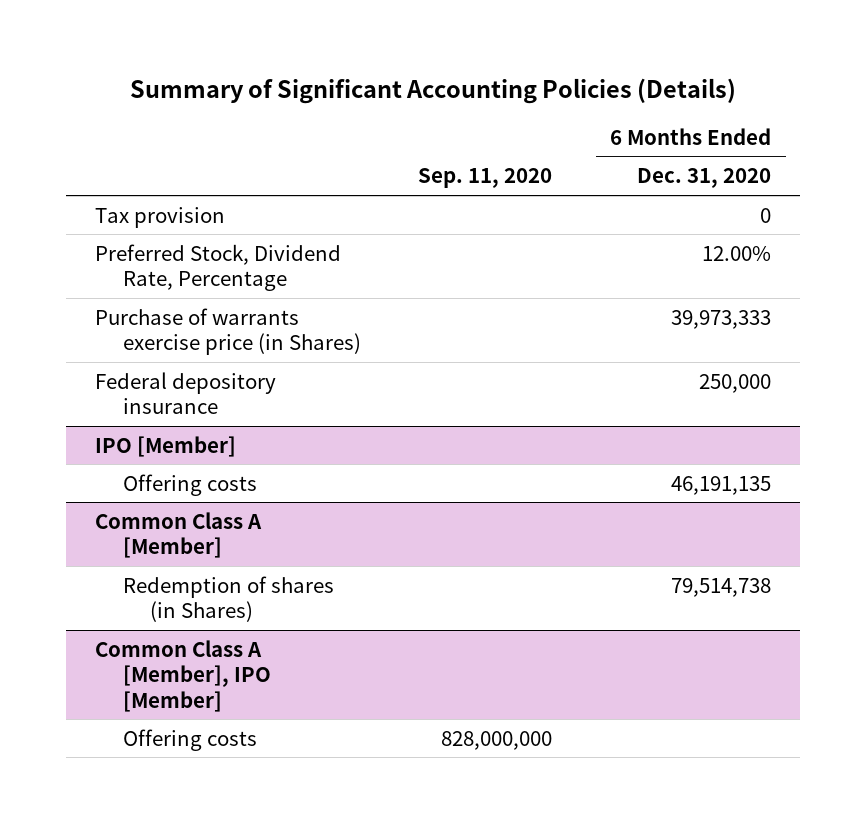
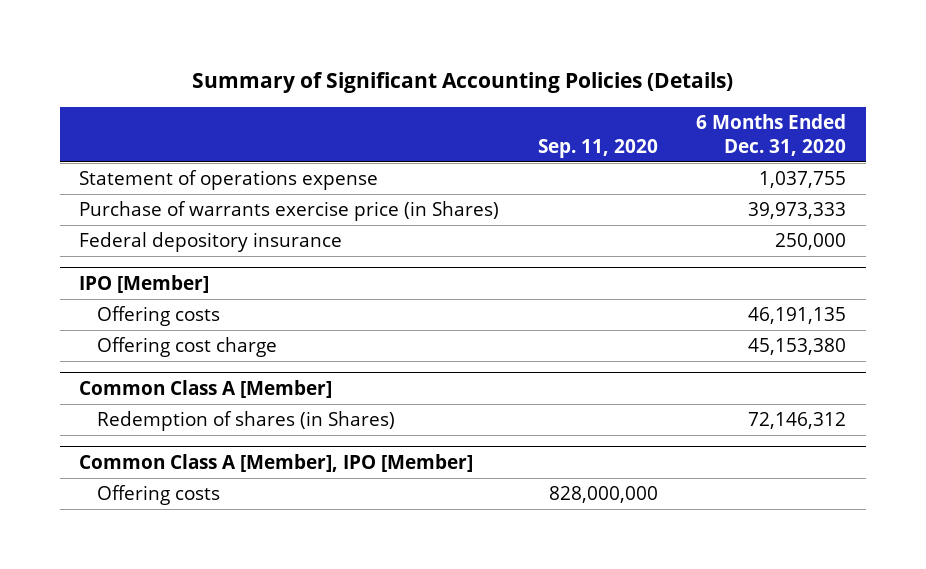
[95,206,226,228] Tax provision -> none
[95,243,342,292] Preferred Stock, Dividend Rate, Percentage -> none
none -> [79,170,379,191] Statement of operations expense
none -> [96,337,277,358] Offering cost charge
[671,577,772,597] 79,514,738 -> [748,412,847,430] 72,146,312

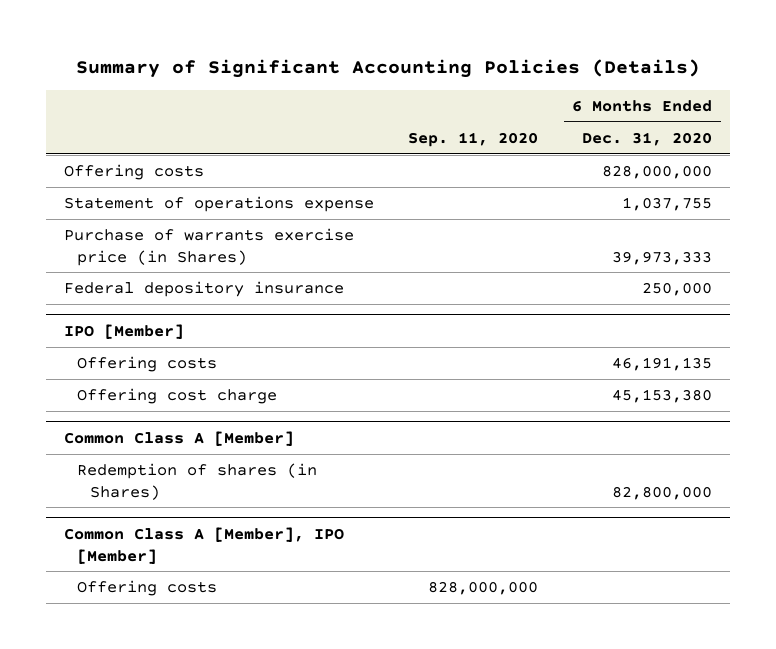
none -> [63,163,204,180] Offering costs
[748,412,847,430] 72,146,312 -> [612,485,713,500] 82,800,000

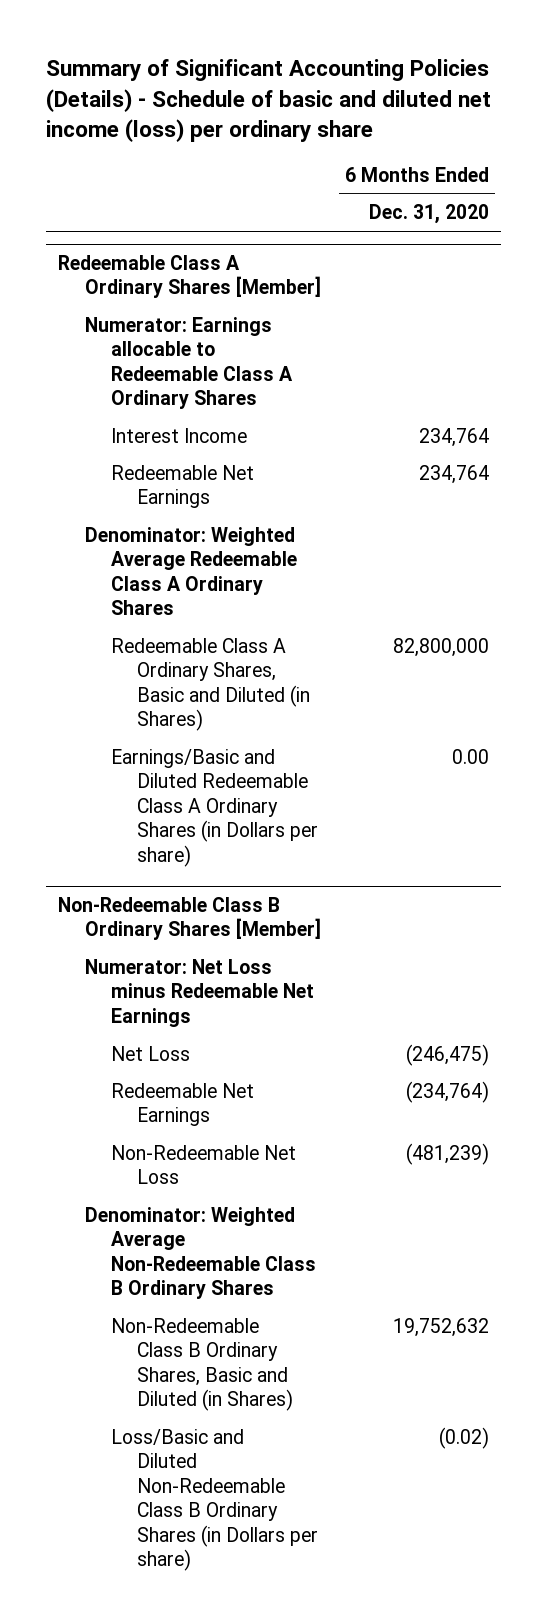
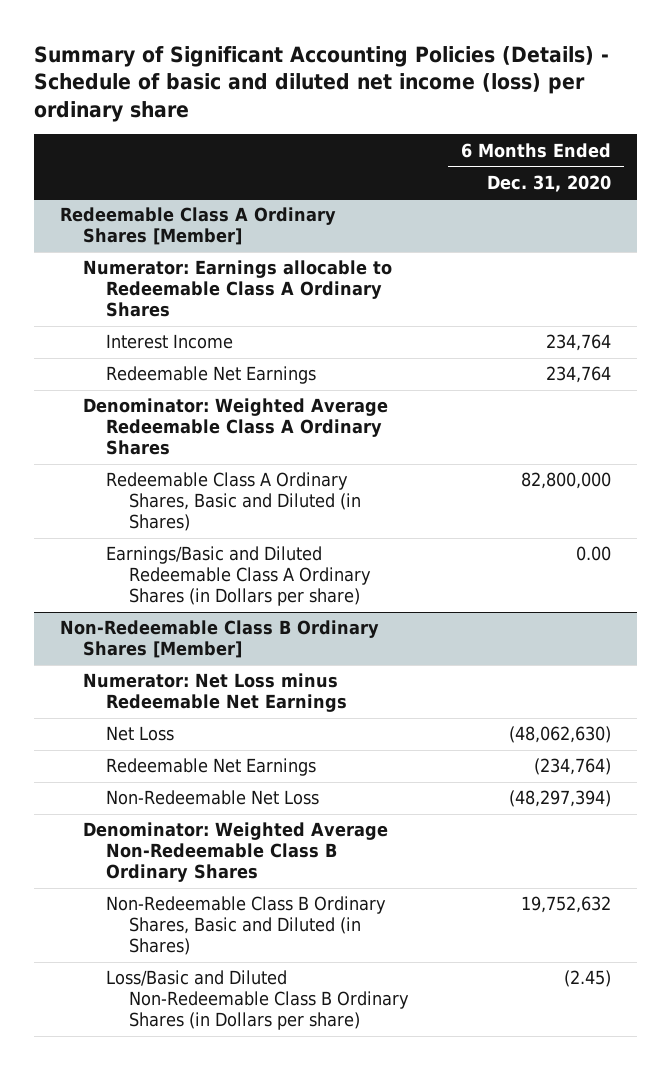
[406,1043,490,1066] (246,475) -> [509,726,612,744] (48,062,630)
[406,1142,490,1165] (481,239) -> [509,790,612,808] (48,297,394)
[439,1426,490,1449] (0.02) -> [564,970,612,988] (2.45)

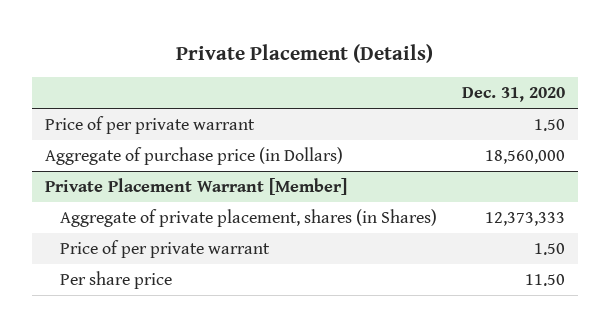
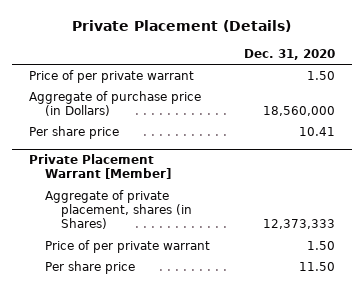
none -> [29,125,120,139] Per share price

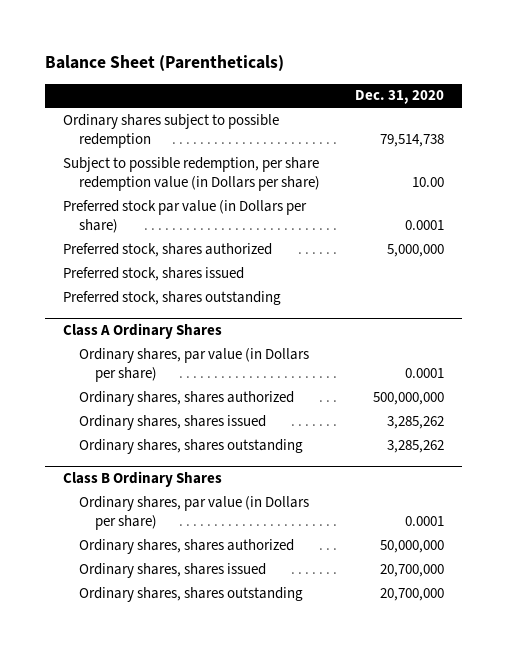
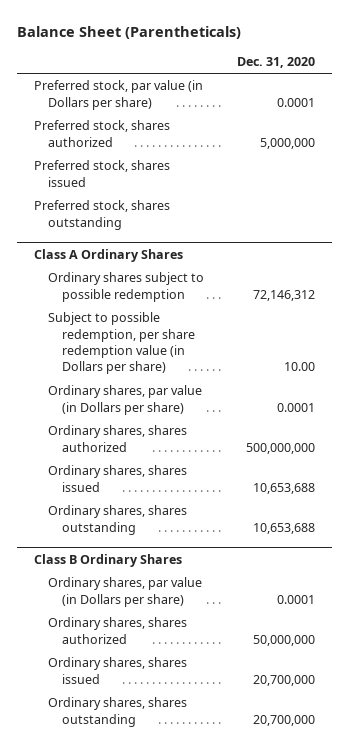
[62,113,279,149] Ordinary shares subject to possible redemption -> none
[62,156,320,192] Subject to possible redemption, per share redemption value (in Dollars per share) -> none
[62,199,307,234] Preferred stock par value (in Dollars per share) -> [34,80,204,110] Preferred stock, par value (in Dollars per share)
none -> [48,272,205,302] Ordinary shares subject to possible redemption
none -> [48,312,196,375] Subject to possible redemption, per share redemption value (in Dollars per share)
[387,415,445,429] 3,285,262 -> [253,482,316,494] 10,653,688
[387,439,445,453] 3,285,262 -> [253,522,316,534] 10,653,688

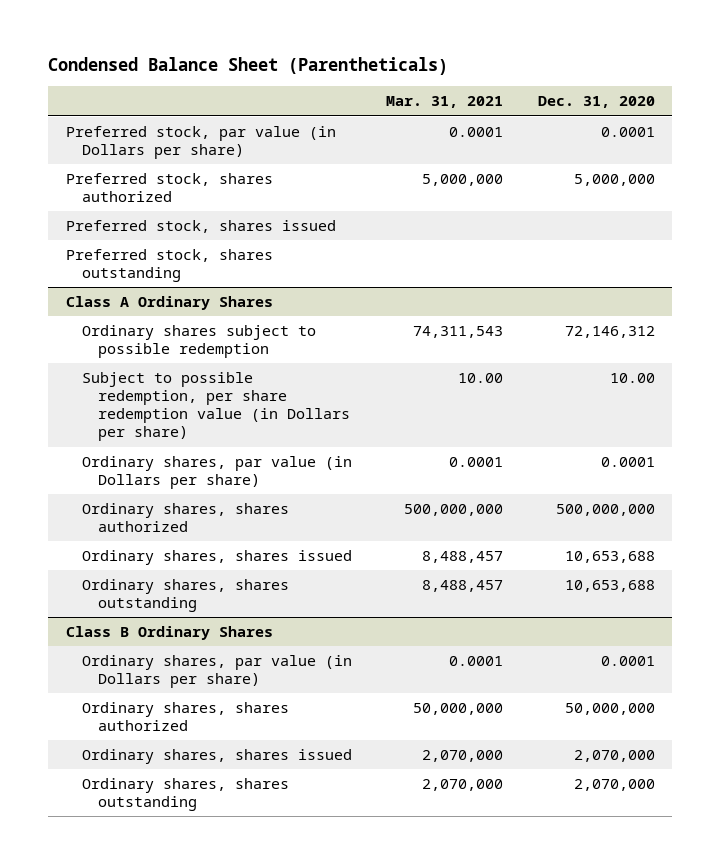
[17,26,242,40] Balance Sheet (Parentheticals) -> [48,57,449,76] Condensed Balance Sheet (Parentheticals)
none -> [386,96,504,109] Mar. 31, 2021
[253,674,316,686] 20,700,000 -> [574,749,656,762] 2,070,000
[253,714,316,726] 20,700,000 -> [574,778,656,791] 2,070,000

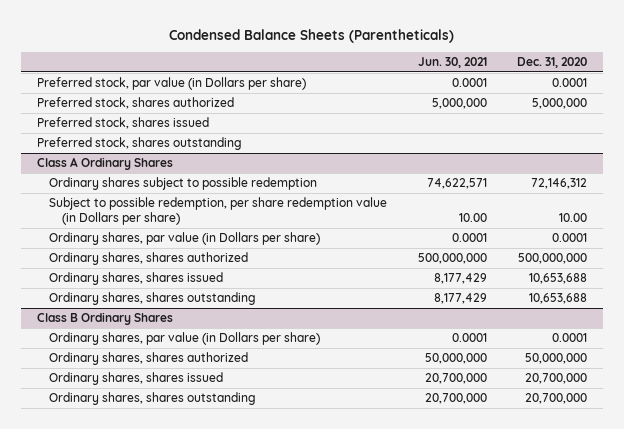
[48,57,449,76] Condensed Balance Sheet (Parentheticals) -> [168,28,454,43] Condensed Balance Sheets (Parentheticals)
[386,96,504,109] Mar. 31, 2021 -> none
none -> [417,56,487,68] Jun. 30, 2021
[574,749,656,762] 2,070,000 -> [525,373,588,385] 20,700,000
[574,778,656,791] 2,070,000 -> [525,393,588,405] 20,700,000

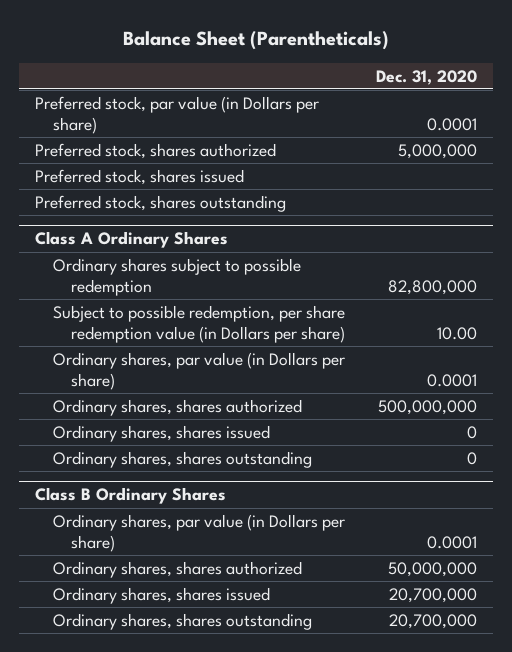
[168,28,454,43] Condensed Balance Sheets (Parentheticals) -> [122,31,389,51] Balance Sheet (Parentheticals)
[417,56,487,68] Jun. 30, 2021 -> none
[531,178,588,190] 72,146,312 -> [388,279,478,295] 82,800,000
[529,273,588,285] 10,653,688 -> [467,425,478,439] 0
[529,293,588,305] 10,653,688 -> [467,451,478,465] 0

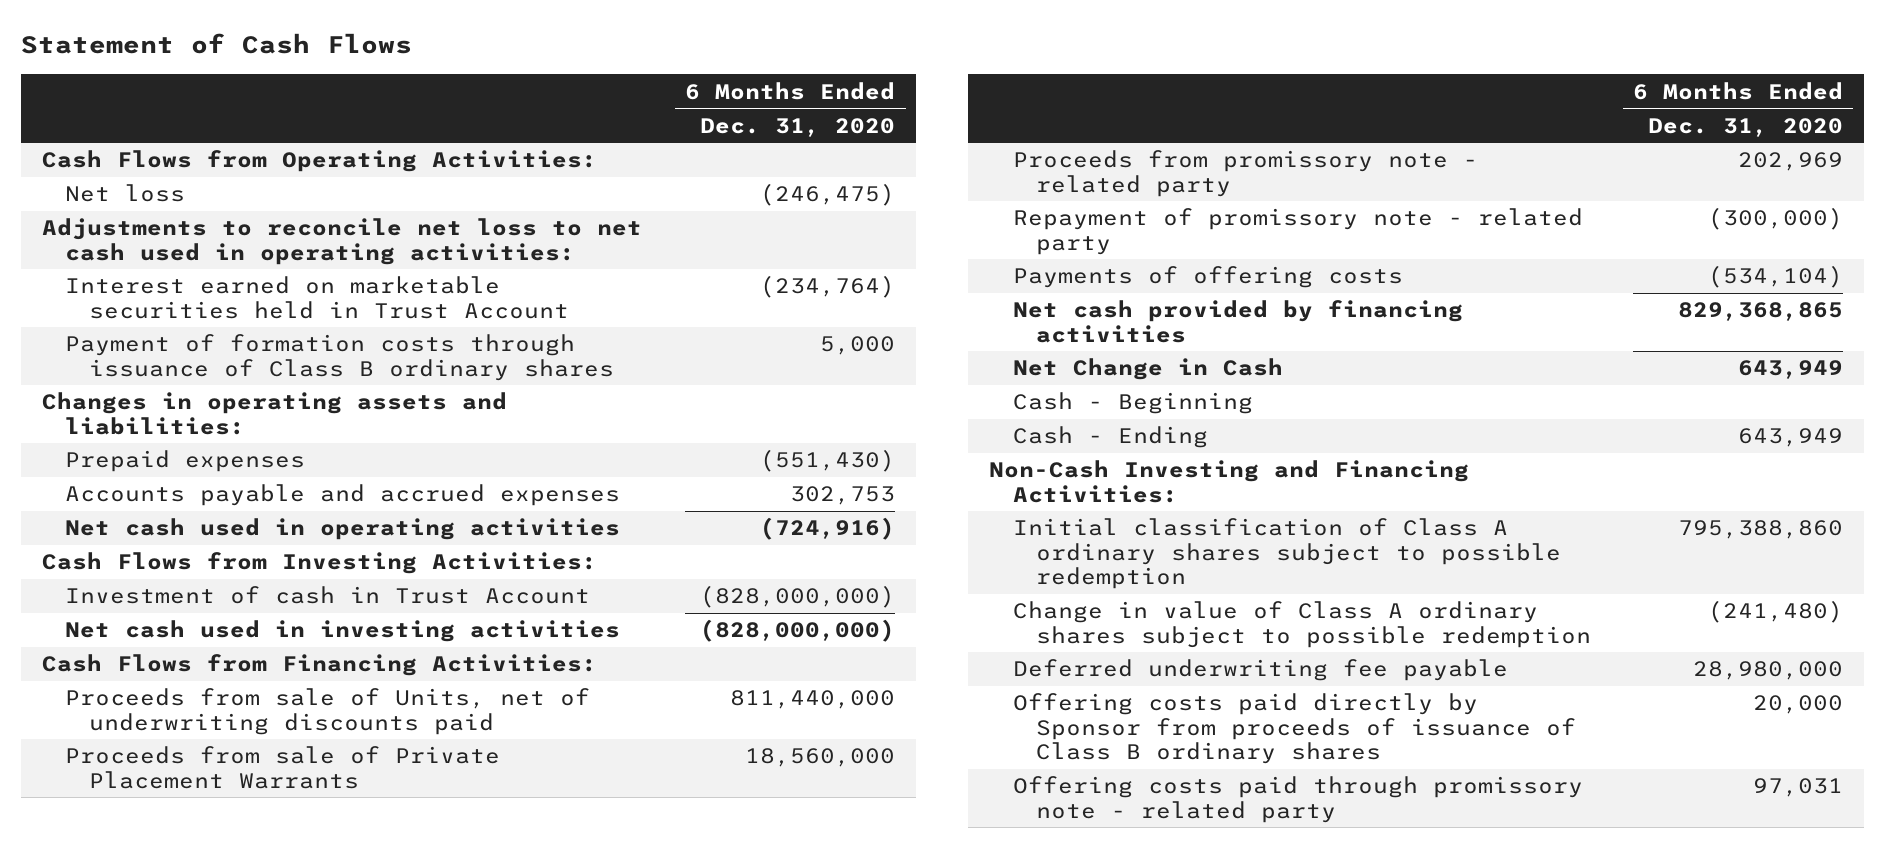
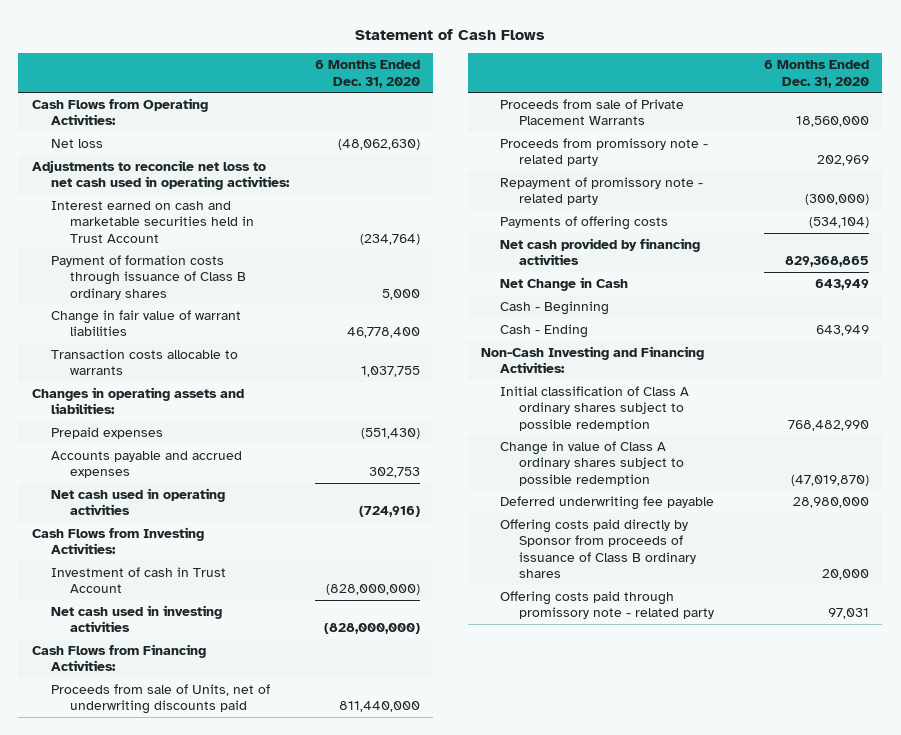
[760,183,896,207] (246,475) -> [338,139,421,151] (48,062,630)
[65,276,569,319] Interest earned on marketable securities held in Trust Account -> [50,201,254,243] Interest earned on cash and marketable securities held in Trust Account
none -> [50,310,241,337] Change in fair value of warrant liabilities
none -> [50,349,238,376] Transaction costs allocable to warrants
[1677,520,1843,540] 795,388,860 -> [788,419,870,431] 768,482,990
[1707,600,1843,624] (241,480) -> [791,474,870,486] (47,019,870)

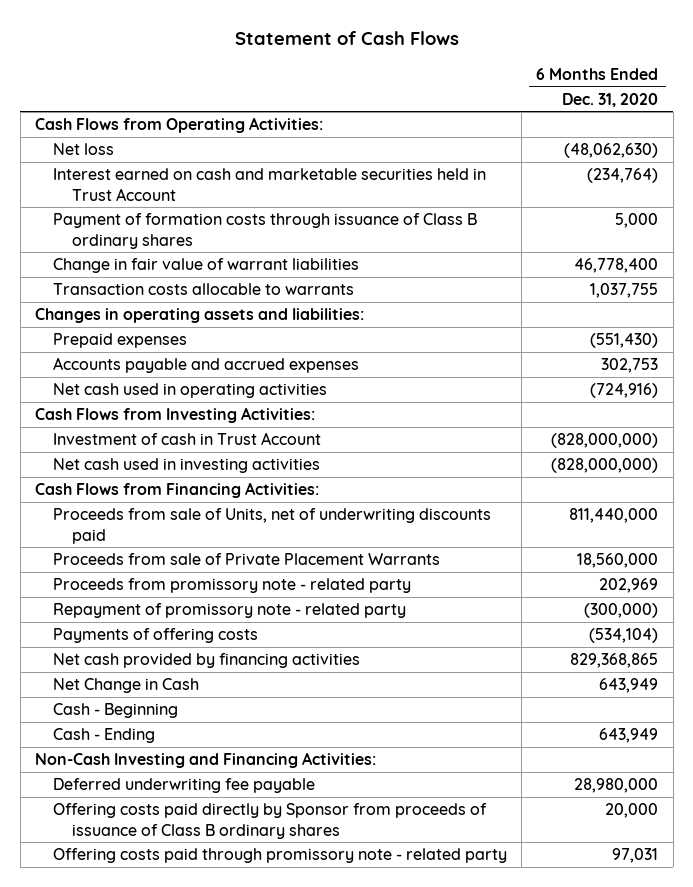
[31,160,290,191] Adjustments to reconcile net loss to net cash used in operating activities: -> none
[499,386,689,431] Initial classification of Class A ordinary shares subject to possible redemption -> none
[499,441,684,486] Change in value of Class A ordinary shares subject to possible redemption -> none

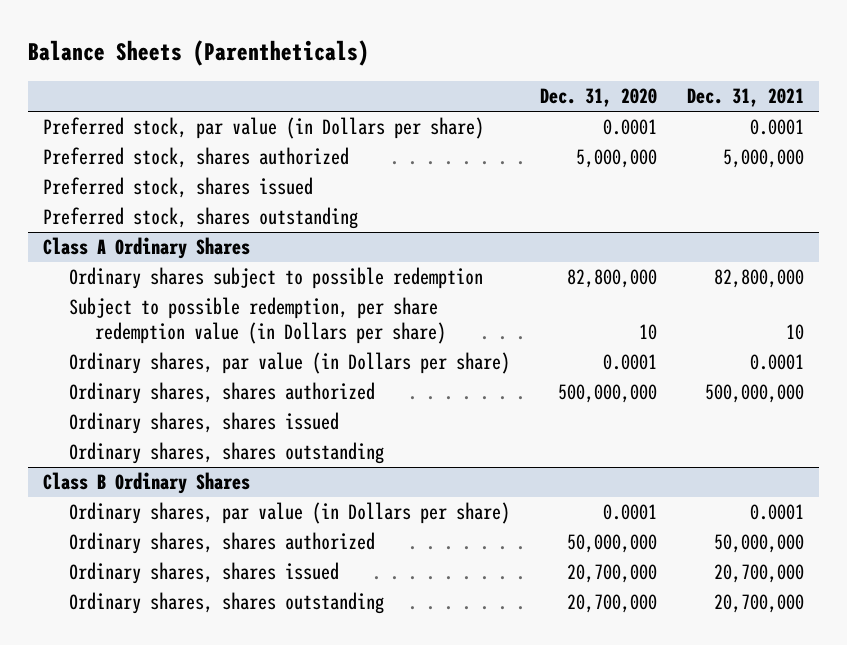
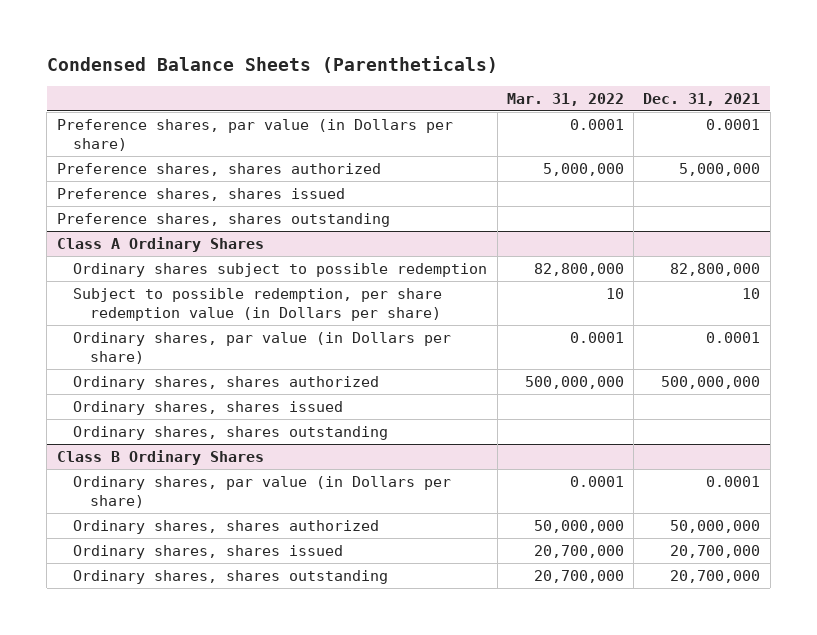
[28,40,370,67] Balance Sheets (Parentheticals) -> [46,55,498,73] Condensed Balance Sheets (Parentheticals)
[539,88,657,108] Dec. 31, 2020 -> none
none -> [506,92,624,106] Mar. 31, 2022
[43,117,485,140] Preferred stock, par value (in Dollars per share) -> [56,119,453,151] Preference shares, par value (in Dollars per share)
[43,147,350,169] Preferred stock, shares authorized -> [56,163,381,177] Preference shares, shares authorized
[43,177,314,199] Preferred stock, shares issued -> [56,188,345,202] Preference shares, shares issued
[43,207,359,230] Preferred stock, shares outstanding -> [56,213,390,228] Preference shares, shares outstanding

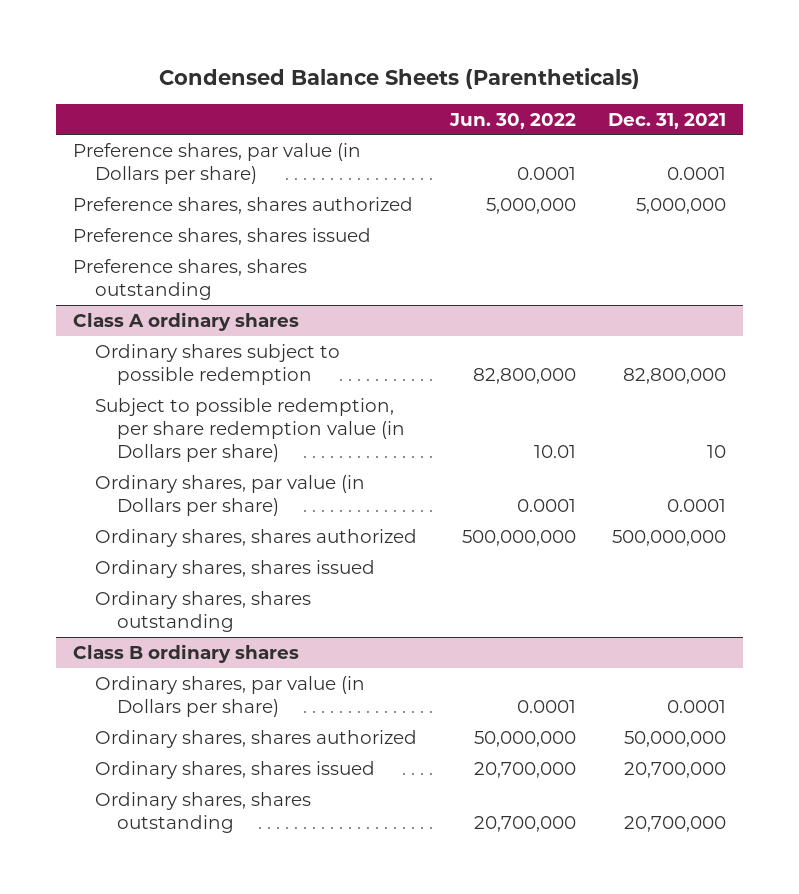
[506,92,624,106] Mar. 31, 2022 -> none
none -> [448,112,576,129] Jun. 30, 2022
[56,237,264,253] Class A Ordinary Shares -> [72,311,299,331] Class A ordinary shares
[56,450,264,466] Class B Ordinary Shares -> [72,643,299,663] Class B ordinary shares

